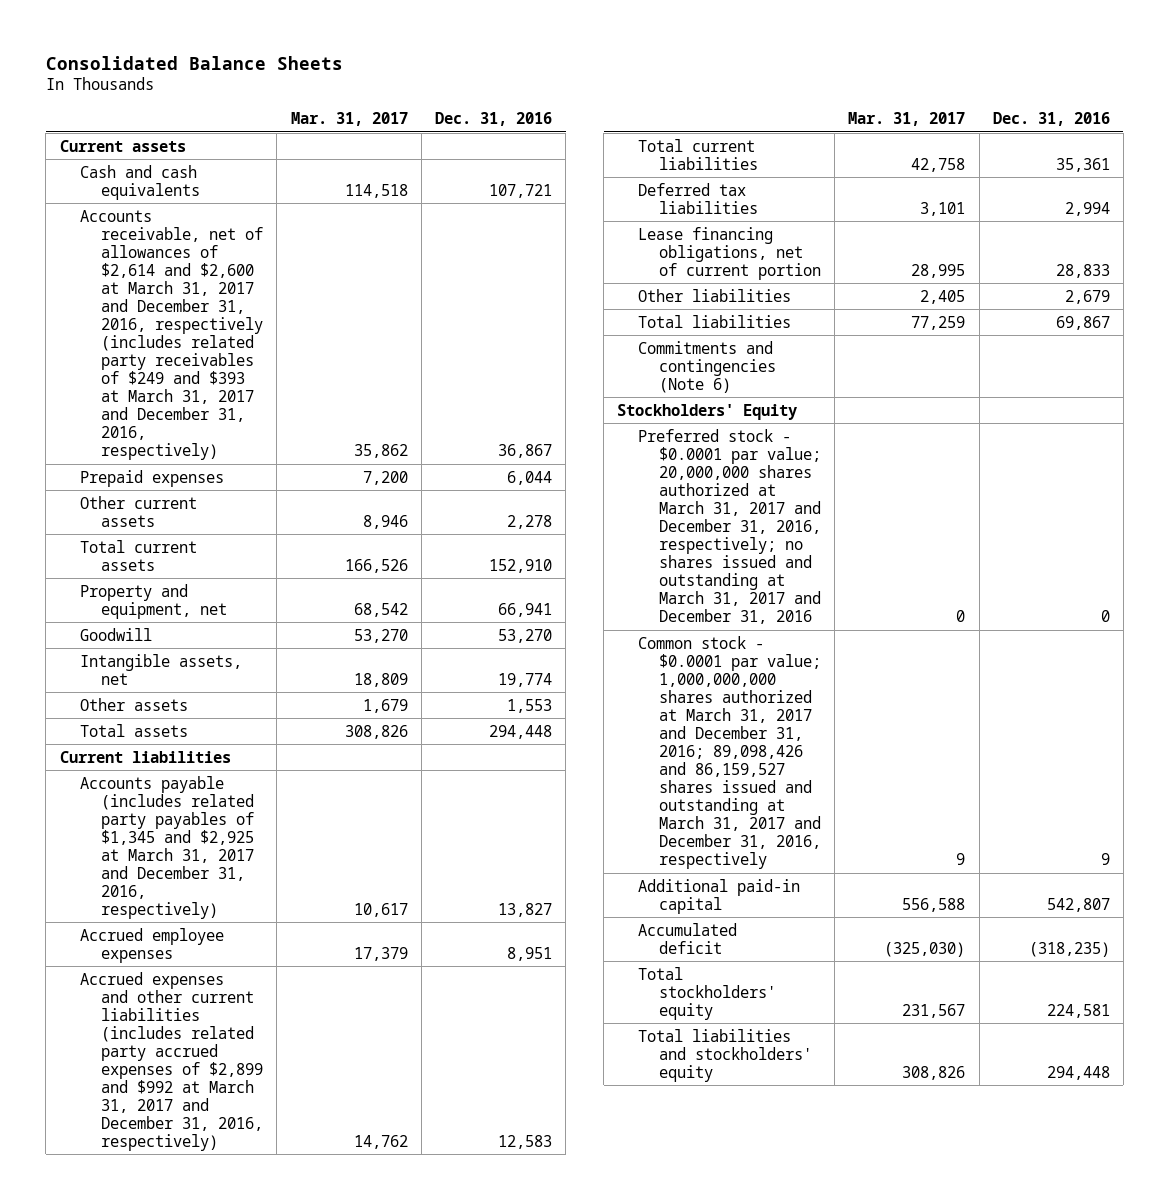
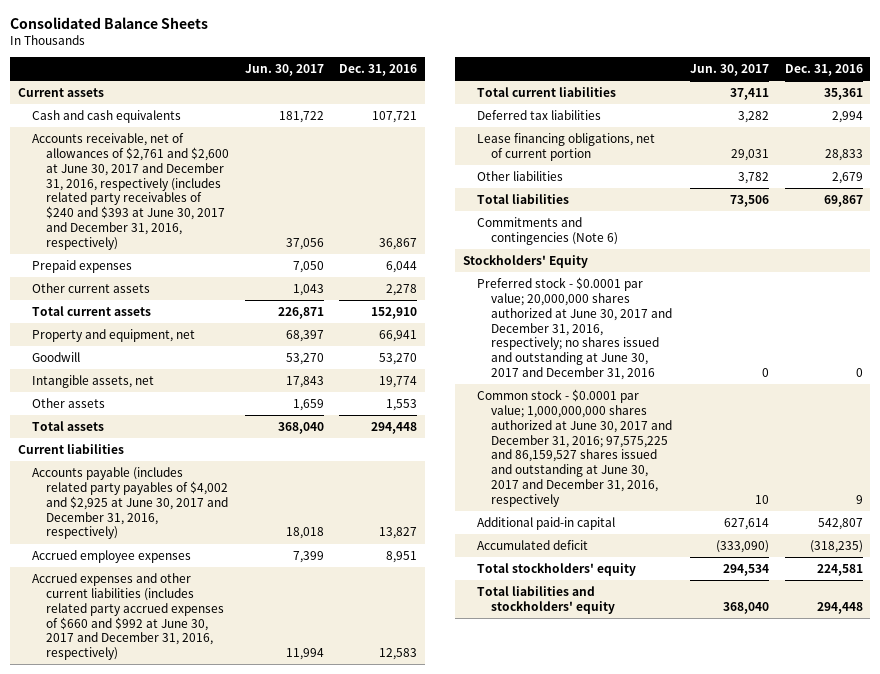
[290,112,408,127] Mar. 31, 2017 -> none
none -> [244,64,324,77] Jun. 30, 2017
[80,209,264,461] Accounts receivable, net of allowances of $2,614 and $2,600 at March 31, 2017 and December 31, 2016, respectively (includes related party receivables of $249 and $393 at March 31, 2017 and December 31, 2016, respectively) -> [31,133,229,250] Accounts receivable, net of allowances of $2,761 and $2,600 at June 30, 2017 and December 31, 2016, respectively (includes related party receivables of $240 and $393 at June 30, 2017 and December 31, 2016, respectively)
[80,775,255,919] Accounts payable (includes related party payables of $1,345 and $2,925 at March 31, 2017 and December 31, 2016, respectively) -> [31,467,228,540] Accounts payable (includes related party payables of $4,002 and $2,925 at June 30, 2017 and December 31, 2016, respectively)
[80,971,264,1152] Accrued expenses and other current liabilities (includes related party accrued expenses of $2,899 and $992 at March 31, 2017 and December 31, 2016, respectively) -> [31,573,224,661] Accrued expenses and other current liabilities (includes related party accrued expenses of $660 and $992 at June 30, 2017 and December 31, 2016, respectively)
[638,428,822,625] Preferred stock - $0.0001 par value; 20,000,000 shares authorized at March 31, 2017 and December 31, 2016, respectively; no shares issued and outstanding at March 31, 2017 and December 31, 2016 -> [477,277,673,380] Preferred stock - $0.0001 par value; 20,000,000 shares authorized at June 30, 2017 and December 31, 2016, respectively; no shares issued and outstanding at June 30, 2017 and December 31, 2016
[638,635,822,870] Common stock - $0.0001 par value; 1,000,000,000 shares authorized at March 31, 2017 and December 31, 2016; 89,098,426 and 86,159,527 shares issued and outstanding at March 31, 2017 and December 31, 2016, respectively -> [477,389,673,507] Common stock - $0.0001 par value; 1,000,000,000 shares authorized at June 30, 2017 and December 31, 2016; 97,575,225 and 86,159,527 shares issued and outstanding at June 30, 2017 and December 31, 2016, respectively

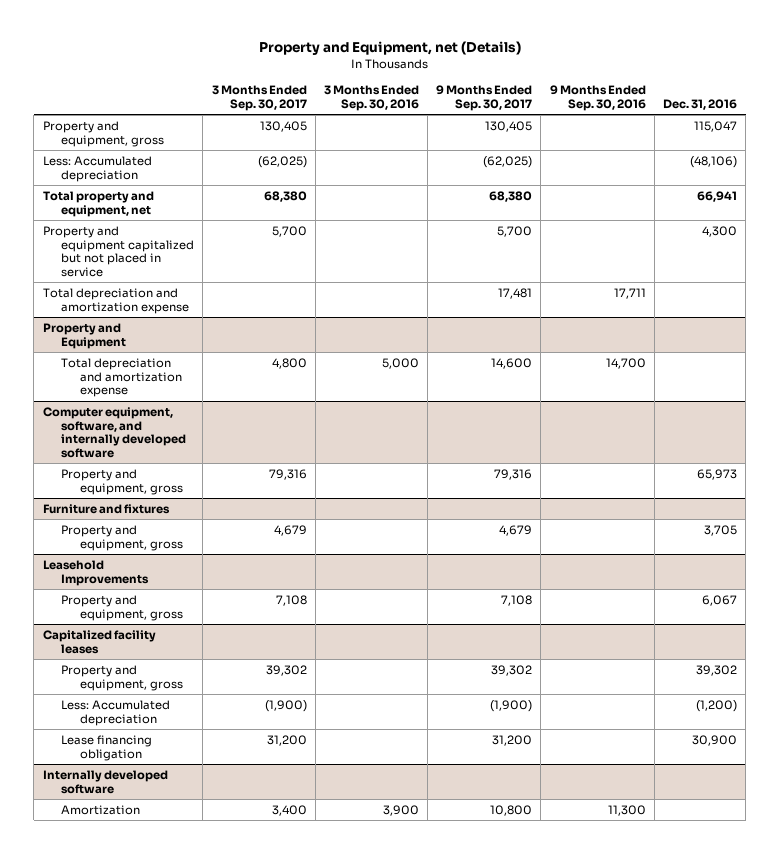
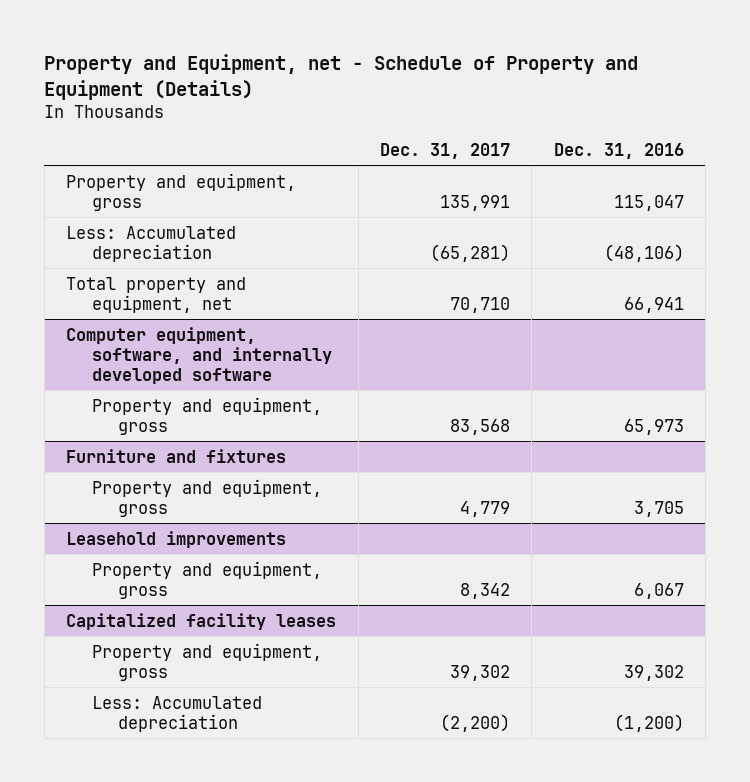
[258,41,521,56] Property and Equipment, net (Details) -> [44,54,639,100] Property and Equipment, net - Schedule of Property and Equipment (Details)
[211,85,307,112] 3 Months Ended Sep. 30, 2017 -> none
[323,85,419,112] 3 Months Ended Sep. 30, 2016 -> none
[436,85,533,112] 9 Months Ended Sep. 30, 2017 -> none
[549,85,646,112] 9 Months Ended Sep. 30, 2016 -> none
none -> [379,142,510,159] Dec. 31, 2017
[42,225,195,277] Property and equipment capitalized but not placed in service -> none
[42,287,190,314] Total depreciation and amortization expense -> none
[42,322,127,349] Property and Equipment -> none
[61,357,182,398] Total depreciation and amortization expense -> none
[42,559,150,586] Leasehold Improvements -> [66,530,287,548] Leasehold improvements
[61,734,153,761] Lease financing obligation -> none
[42,769,168,794] Internally developed software -> none
[61,804,141,815] Amortization -> none

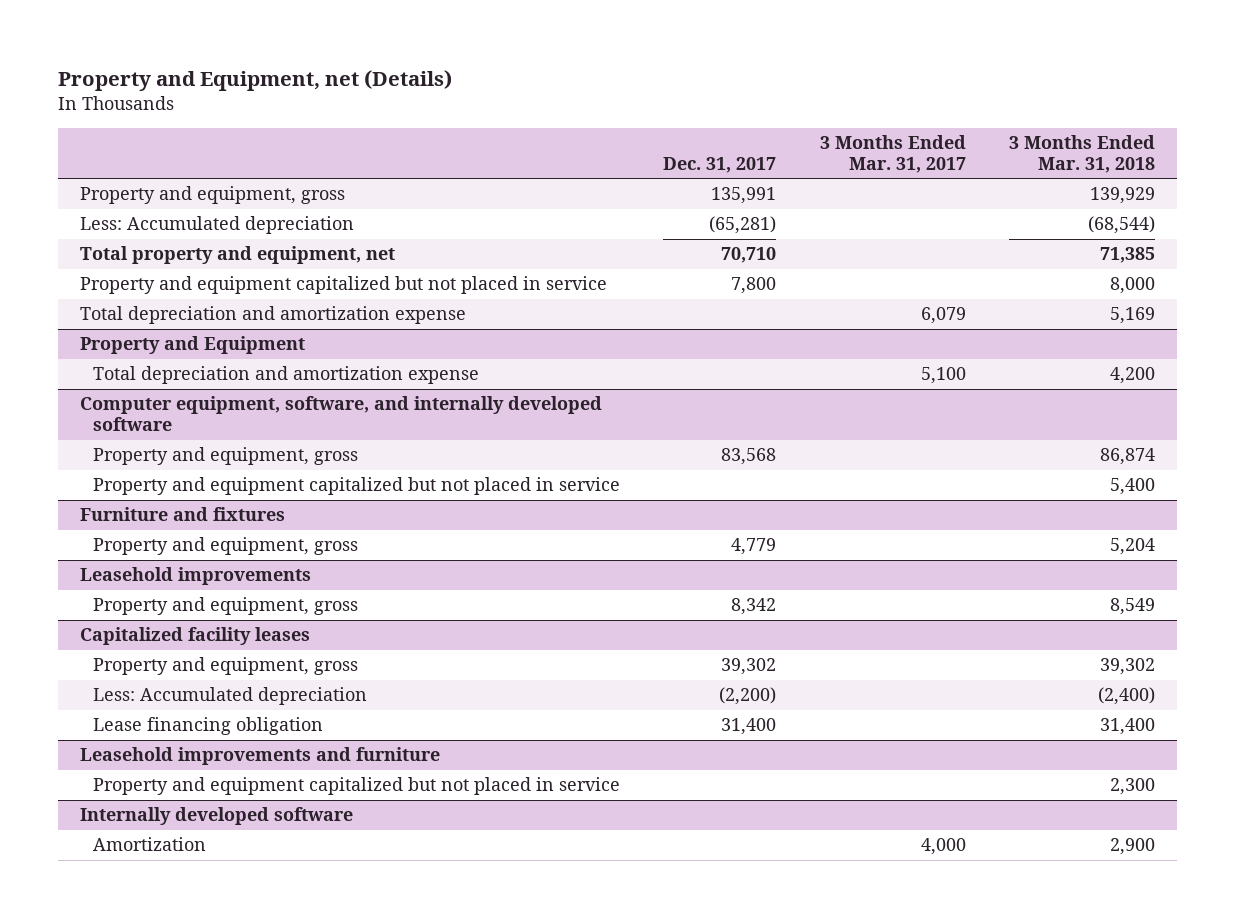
[44,54,639,100] Property and Equipment, net - Schedule of Property and Equipment (Details) -> [58,70,453,92] Property and Equipment, net (Details)
[553,142,684,159] Dec. 31, 2016 -> none
none -> [819,135,966,173] 3 Months Ended Mar. 31, 2017
none -> [1009,135,1156,173] 3 Months Ended Mar. 31, 2018
none -> [80,276,608,295] Property and equipment capitalized but not placed in service
none -> [80,306,467,325] Total depreciation and amortization expense
none -> [80,336,306,355] Property and Equipment
none -> [92,366,479,385] Total depreciation and amortization expense
none -> [92,477,620,496] Property and equipment capitalized but not placed in service
none -> [92,717,323,736] Lease financing obligation
none -> [80,747,441,766] Leasehold improvements and furniture
none -> [92,777,620,796] Property and equipment capitalized but not placed in service
none -> [80,807,354,826] Internally developed software
none -> [92,837,206,852] Amortization

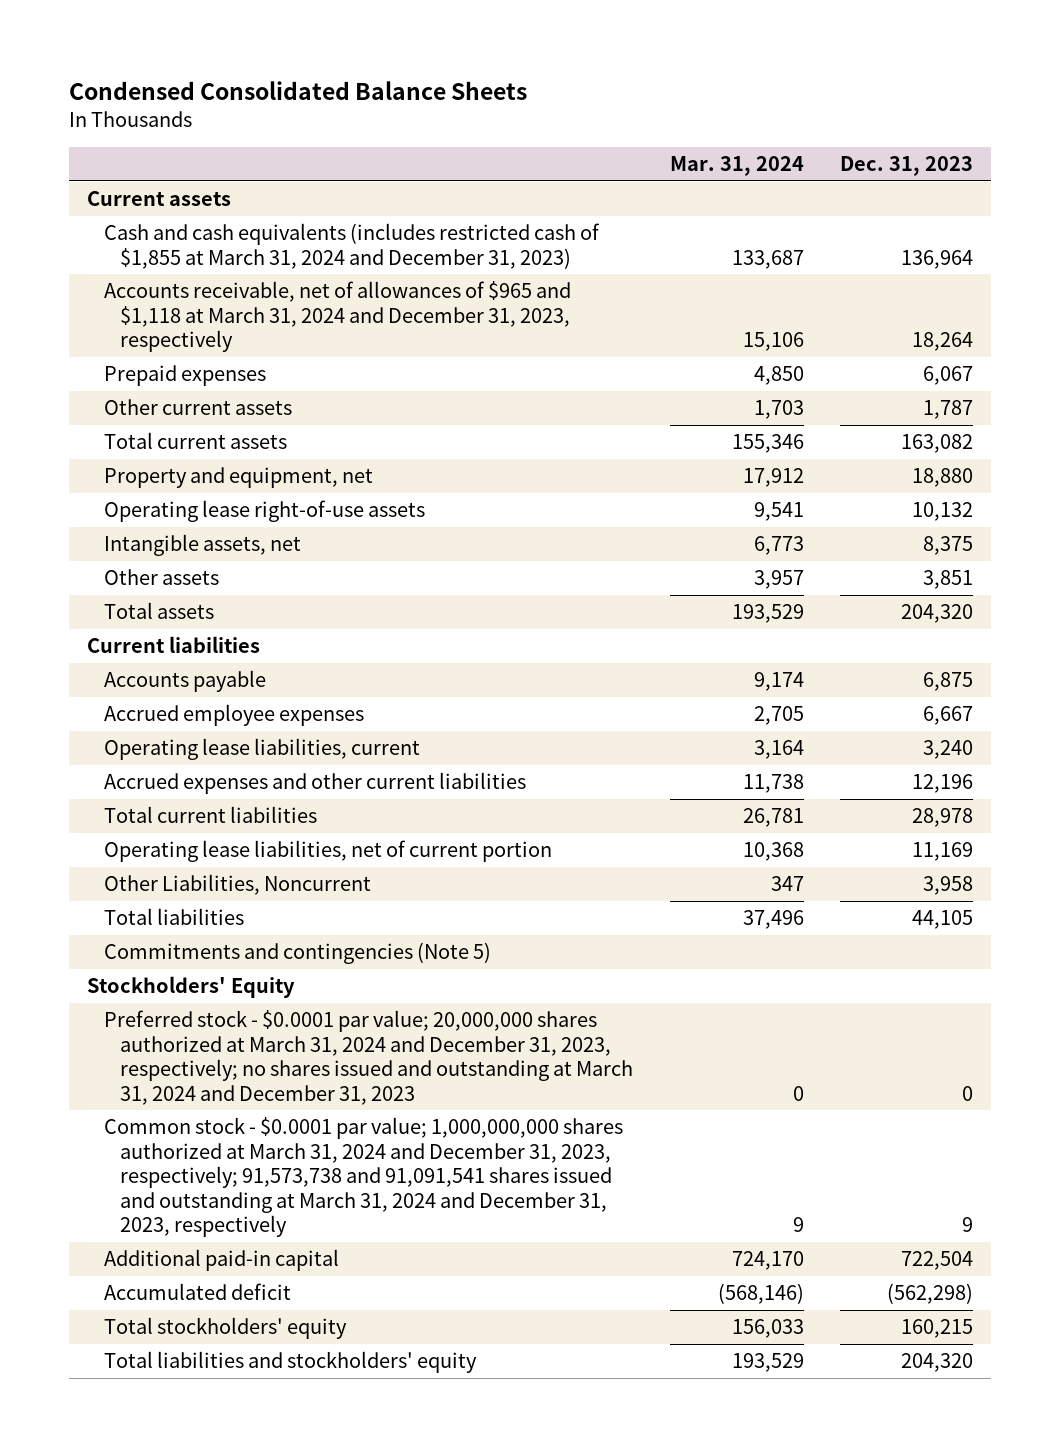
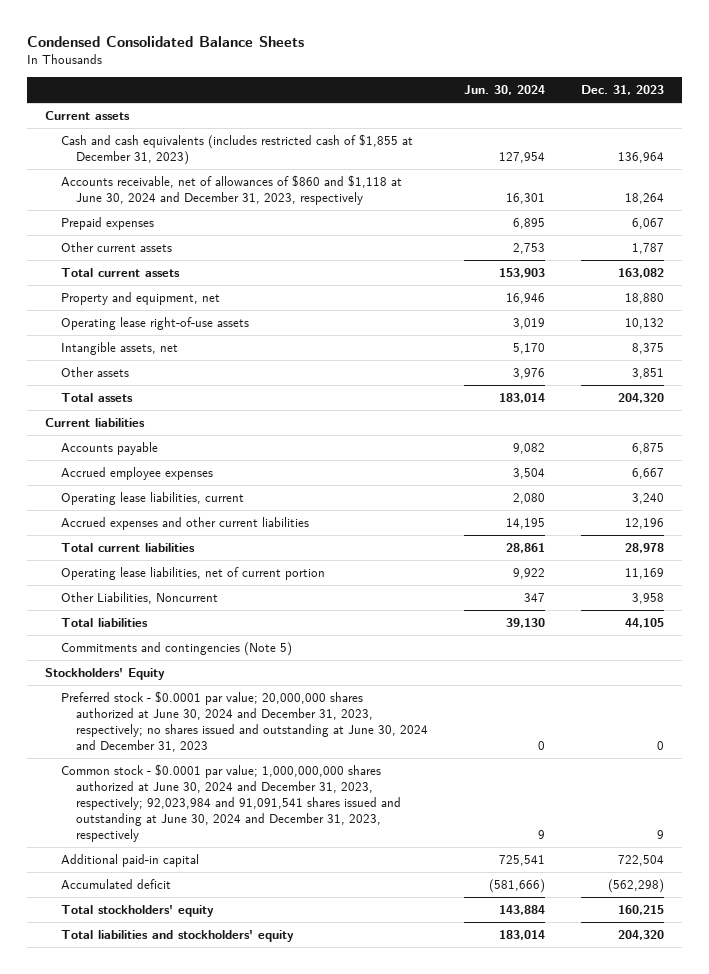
[669,156,804,177] Mar. 31, 2024 -> none
none -> [464,84,546,95] Jun. 30, 2024
[103,223,600,269] Cash and cash equivalents (includes restricted cash of $1,855 at March 31, 2024 and December 31, 2023) -> [60,134,413,166] Cash and cash equivalents (includes restricted cash of $1,855 at December 31, 2023)
[103,281,571,353] Accounts receivable, net of allowances of $965 and $1,118 at March 31, 2024 and December 31, 2023, respectively -> [60,175,402,206] Accounts receivable, net of allowances of $860 and $1,118 at June 30, 2024 and December 31, 2023, respectively
[103,1010,634,1105] Preferred stock - $0.0001 par value; 20,000,000 shares authorized at March 31, 2024 and December 31, 2023, respectively; no shares issued and outstanding at March 31, 2024 and December 31, 2023 -> [60,691,429,752] Preferred stock - $0.0001 par value; 20,000,000 shares authorized at June 30, 2024 and December 31, 2023, respectively; no shares issued and outstanding at June 30, 2024 and December 31, 2023
[103,1117,623,1238] Common stock - $0.0001 par value; 1,000,000,000 shares authorized at March 31, 2024 and December 31, 2023, respectively; 91,573,738 and 91,091,541 shares issued and outstanding at March 31, 2024 and December 31, 2023, respectively -> [60,764,402,842] Common stock - $0.0001 par value; 1,000,000,000 shares authorized at June 30, 2024 and December 31, 2023, respectively; 92,023,984 and 91,091,541 shares issued and outstanding at June 30, 2024 and December 31, 2023, respectively

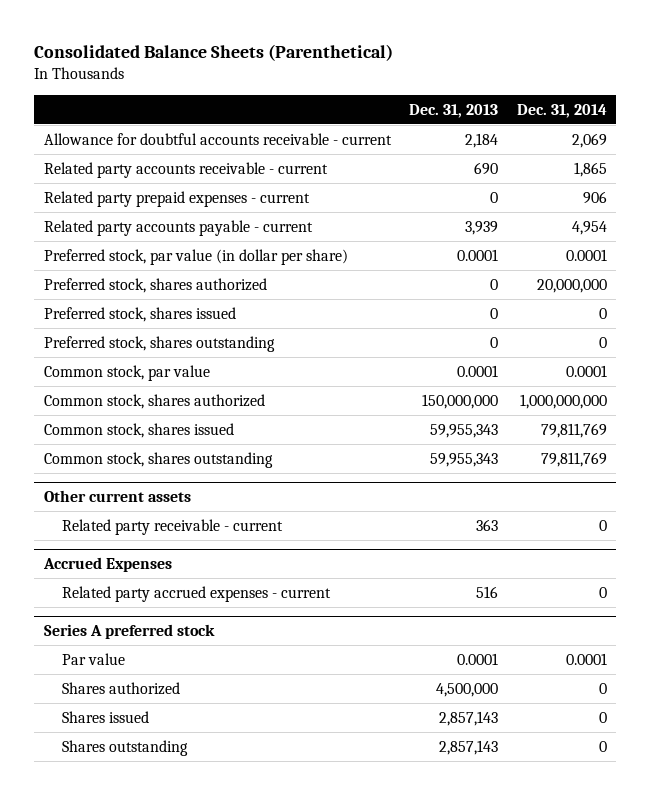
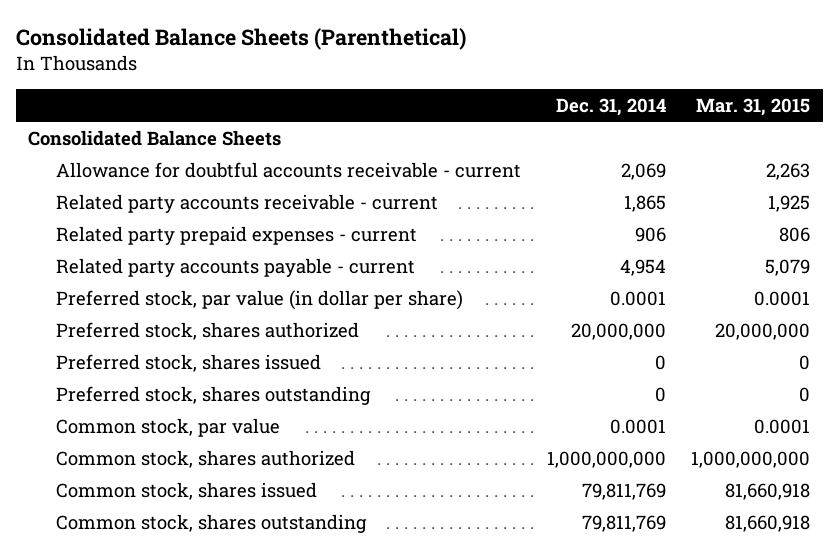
[409,103,499,118] Dec. 31, 2013 -> none
none -> [695,97,810,116] Mar. 31, 2015
none -> [28,129,282,146] Consolidated Balance Sheets
[43,490,191,503] Other current assets -> none
[62,518,284,535] Related party receivable - current -> none
[42,557,172,573] Accrued Expenses -> none
[62,585,332,602] Related party accrued expenses - current -> none
[43,624,215,640] Series A preferred stock -> none
[62,652,126,665] Par value -> none
[62,681,181,695] Shares authorized -> none
[62,710,150,723] Shares issued -> none
[62,739,189,756] Shares outstanding -> none

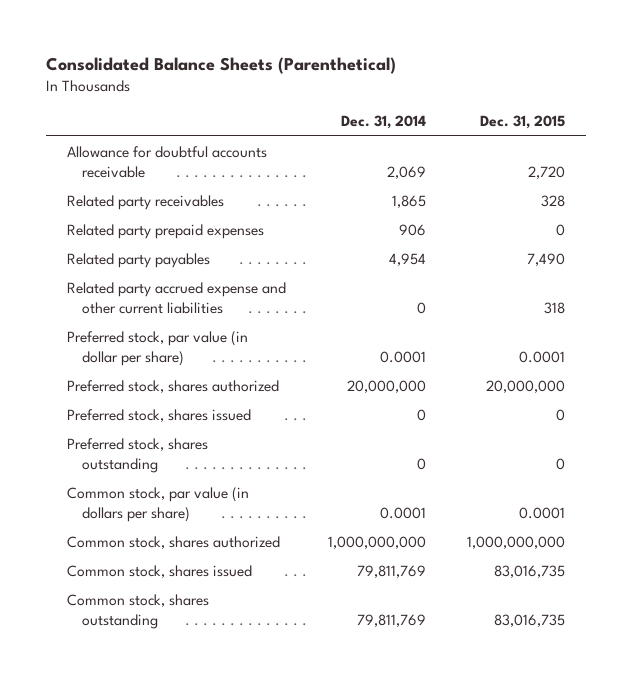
[695,97,810,116] Mar. 31, 2015 -> none
none -> [480,115,566,130] Dec. 31, 2015
[28,129,282,146] Consolidated Balance Sheets -> none
[56,161,522,178] Allowance for doubtful accounts receivable - current -> [67,145,268,178] Allowance for doubtful accounts receivable
[56,193,439,213] Related party accounts receivable - current -> [67,194,225,210] Related party receivables
[56,225,418,245] Related party prepaid expenses - current -> [67,223,265,239] Related party prepaid expenses
[56,257,416,277] Related party accounts payable - current -> [67,252,211,268] Related party payables
none -> [67,281,287,314] Related party accrued expense and other current liabilities
[56,417,281,437] Common stock, par value -> [67,486,250,522] Common stock, par value (in dollars per share)

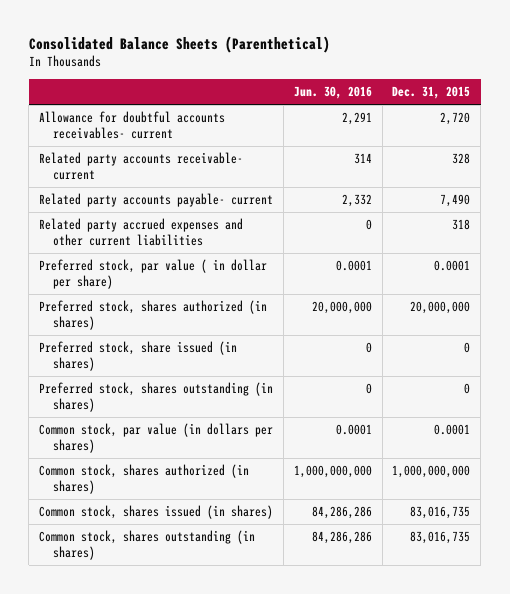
[340,115,426,130] Dec. 31, 2014 -> none
none -> [293,86,372,100] Jun. 30, 2016
[67,223,265,239] Related party prepaid expenses -> none
[67,145,268,178] Allowance for doubtful accounts receivable -> [39,111,226,140] Allowance for doubtful accounts receivables- current
[67,194,225,210] Related party receivables -> [39,152,244,181] Related party accounts receivable- current
[67,252,211,268] Related party payables -> [39,193,274,208] Related party accounts payable- current
[67,281,287,314] Related party accrued expense and other current liabilities -> [39,218,244,247] Related party accrued expenses and other current liabilities
[67,330,249,366] Preferred stock, par value (in dollar per share) -> [39,259,268,290] Preferred stock, par value ( in dollar per share)
[67,379,280,393] Preferred stock, shares authorized -> [39,300,268,331] Preferred stock, shares authorized (in shares)
[67,408,252,422] Preferred stock, shares issued -> [39,341,238,372] Preferred stock, share issued (in shares)
[67,437,209,473] Preferred stock, shares outstanding -> [39,382,274,413] Preferred stock, shares outstanding (in shares)
[67,486,250,522] Common stock, par value (in dollars per share) -> [39,423,274,454] Common stock, par value (in dollars per shares)
[67,535,281,549] Common stock, shares authorized -> [39,464,250,495] Common stock, shares authorized (in shares)
[67,564,253,578] Common stock, shares issued -> [39,505,274,520] Common stock, shares issued (in shares)
[67,593,210,629] Common stock, shares outstanding -> [39,530,256,561] Common stock, shares outstanding (in shares)

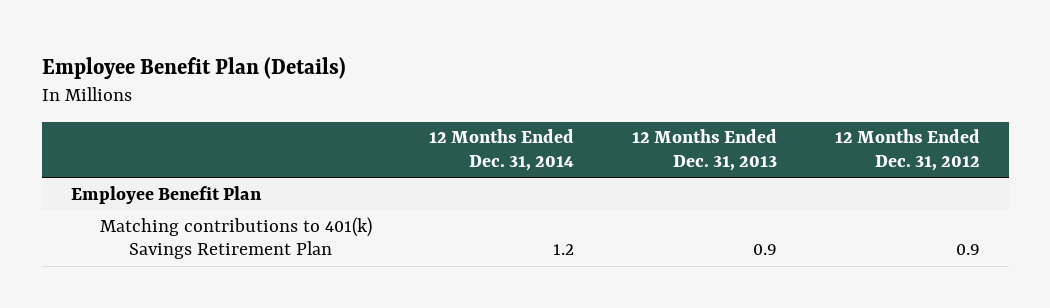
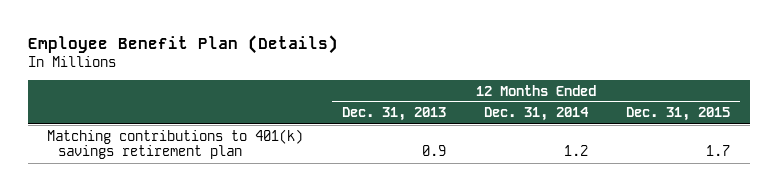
[834,129,980,171] 12 Months Ended Dec. 31, 2012 -> none
none -> [626,107,731,122] Dec. 31, 2015
[70,185,262,204] Employee Benefit Plan -> none
[99,216,372,260] Matching contributions to 401(k) Savings Retirement Plan -> [47,128,304,160] Matching contributions to 401(k) savings retirement plan

